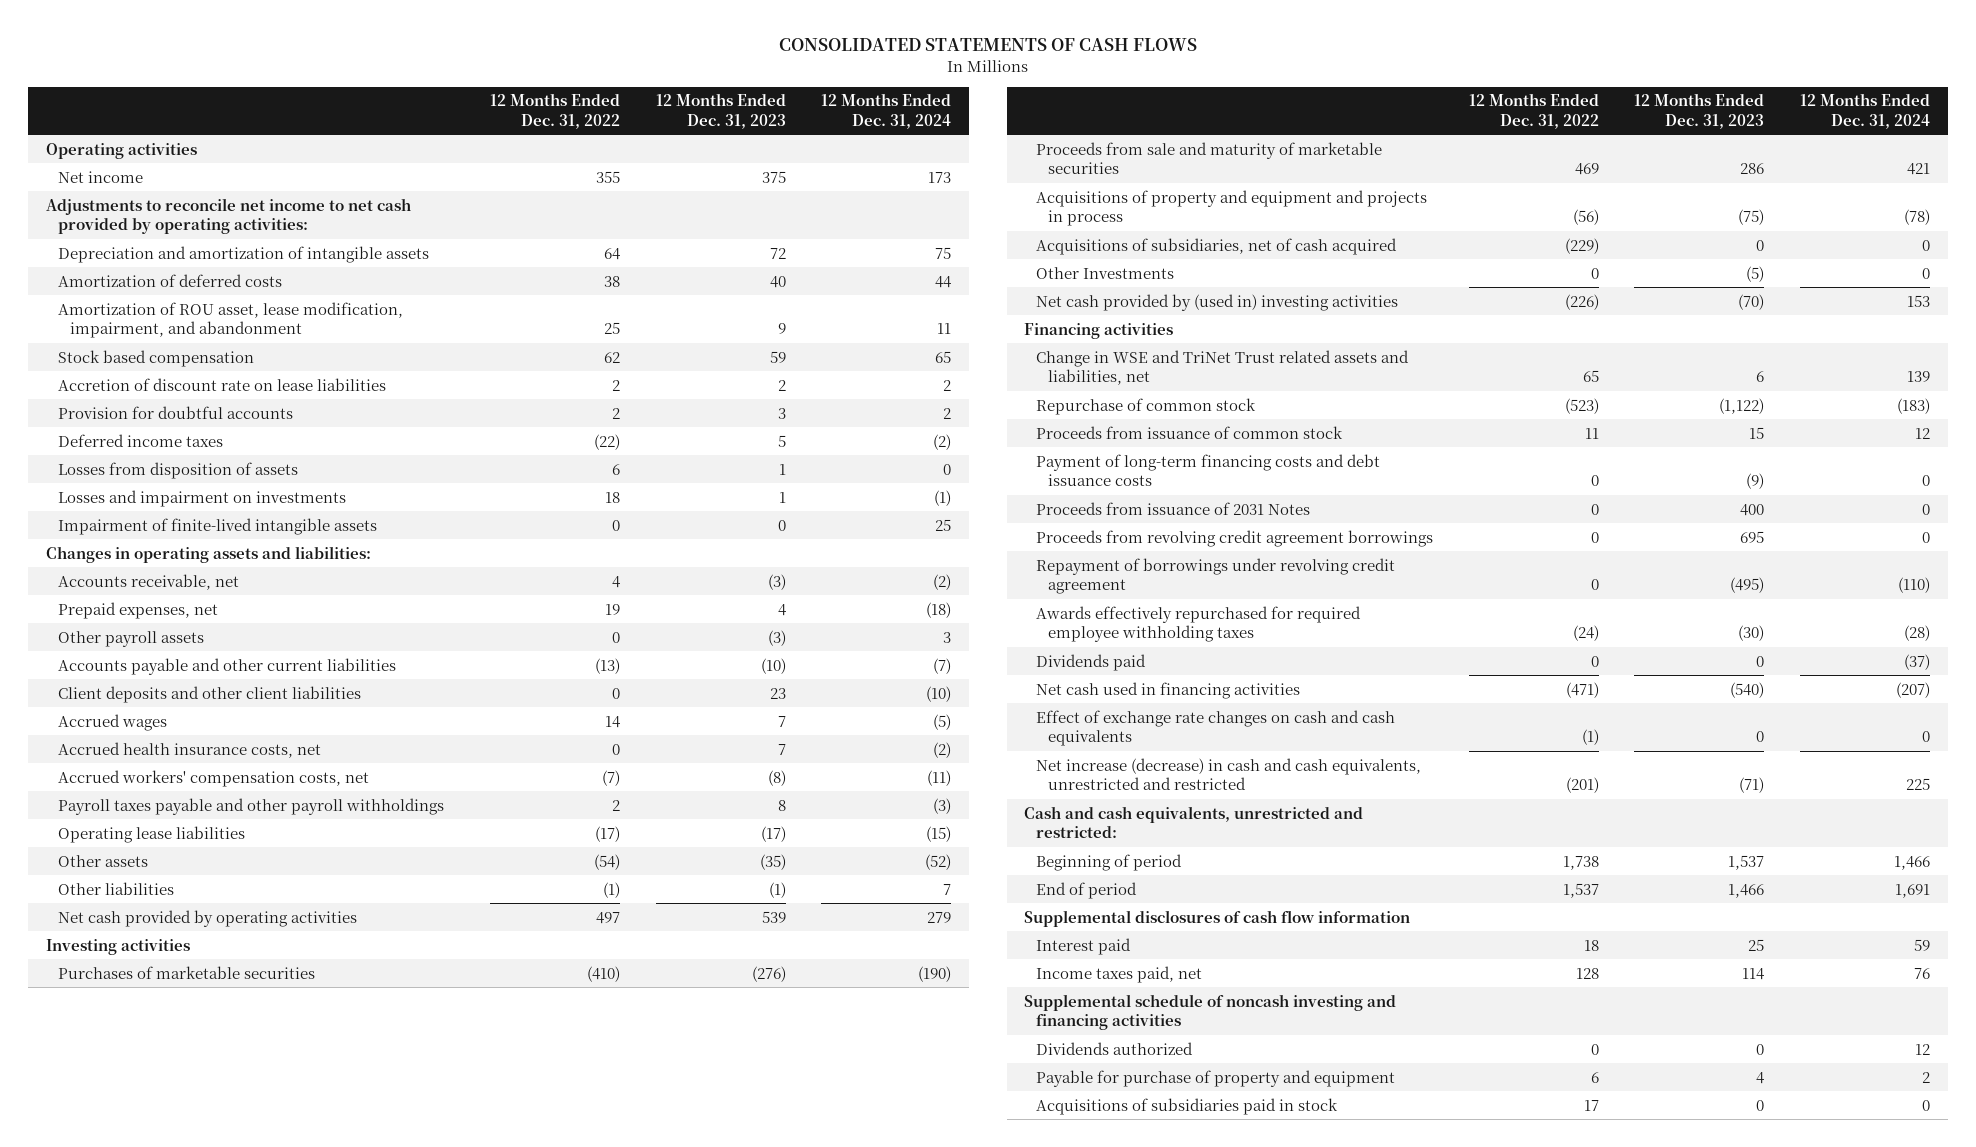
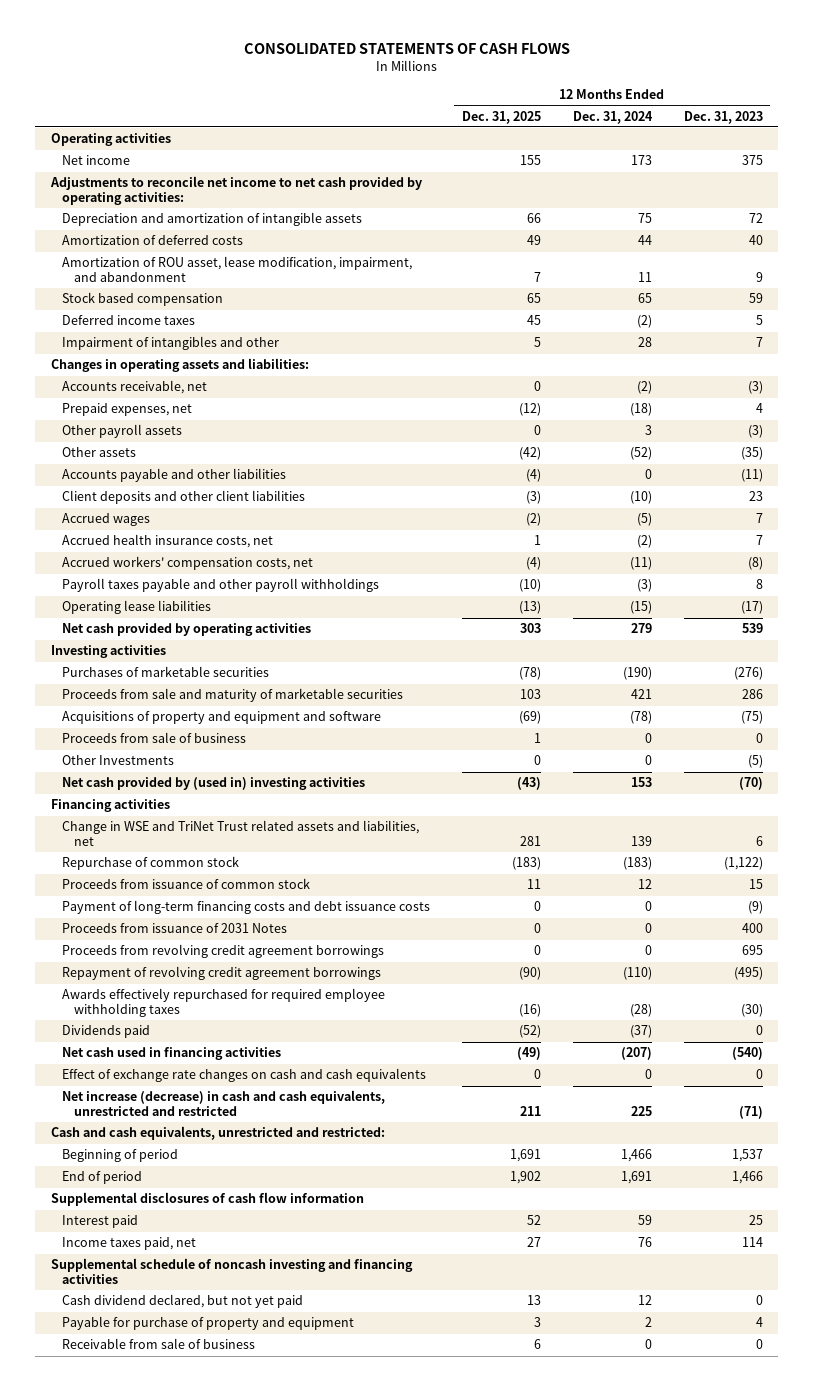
[490,93,621,129] 12 Months Ended Dec. 31, 2022 -> none
none -> [462,110,542,124] Dec. 31, 2025
[57,377,386,391] Accretion of discount rate on lease liabilities -> none
[57,405,293,419] Provision for doubtful accounts -> none
[57,461,298,479] Losses from disposition of assets -> none
[57,489,346,507] Losses and impairment on investments -> none
[57,517,377,535] Impairment of finite-lived intangible assets -> none
none -> [62,336,280,351] Impairment of intangibles and other
[57,854,148,867] Other assets -> [62,447,137,458] Other assets
[57,657,396,675] Accounts payable and other current liabilities -> [62,468,287,483] Accounts payable and other liabilities
[760,657,786,674] (10) -> [740,469,763,483] (11)
[933,657,952,674] (7) -> [644,469,652,480] 0
[57,881,174,895] Other liabilities -> none
[1036,237,1398,255] Acquisitions of subsidiaries, net of cash acquired -> none
[1036,189,1428,227] Acquisitions of property and equipment and projects in process -> [62,711,382,725] Acquisitions of property and equipment and software
none -> [62,732,247,744] Proceeds from sale of business
[1036,557,1396,595] Repayment of borrowings under revolving credit agreement -> [62,966,382,981] Repayment of revolving credit agreement borrowings
[1036,1041,1194,1055] Dividends authorized -> [62,1294,304,1309] Cash dividend declared, but not yet paid
[1036,1097,1339,1115] Acquisitions of subsidiaries paid in stock -> none
none -> [62,1338,256,1350] Receivable from sale of business

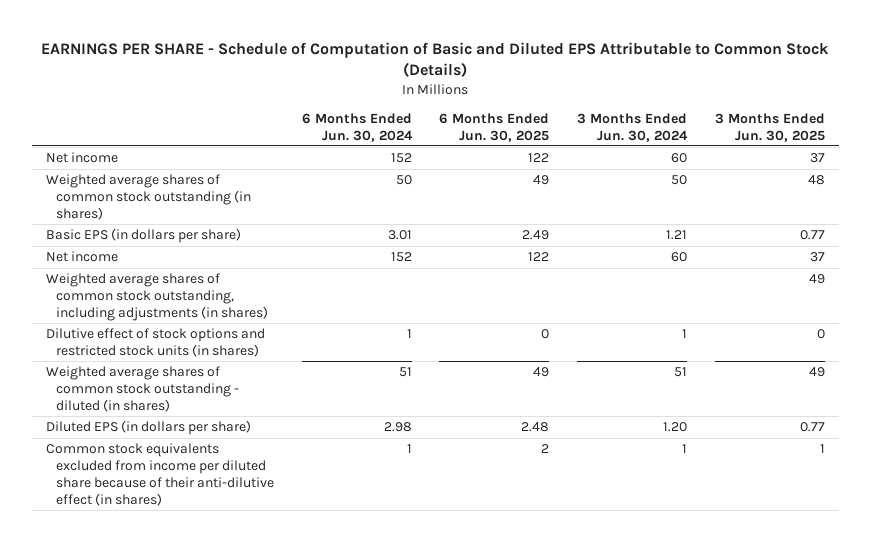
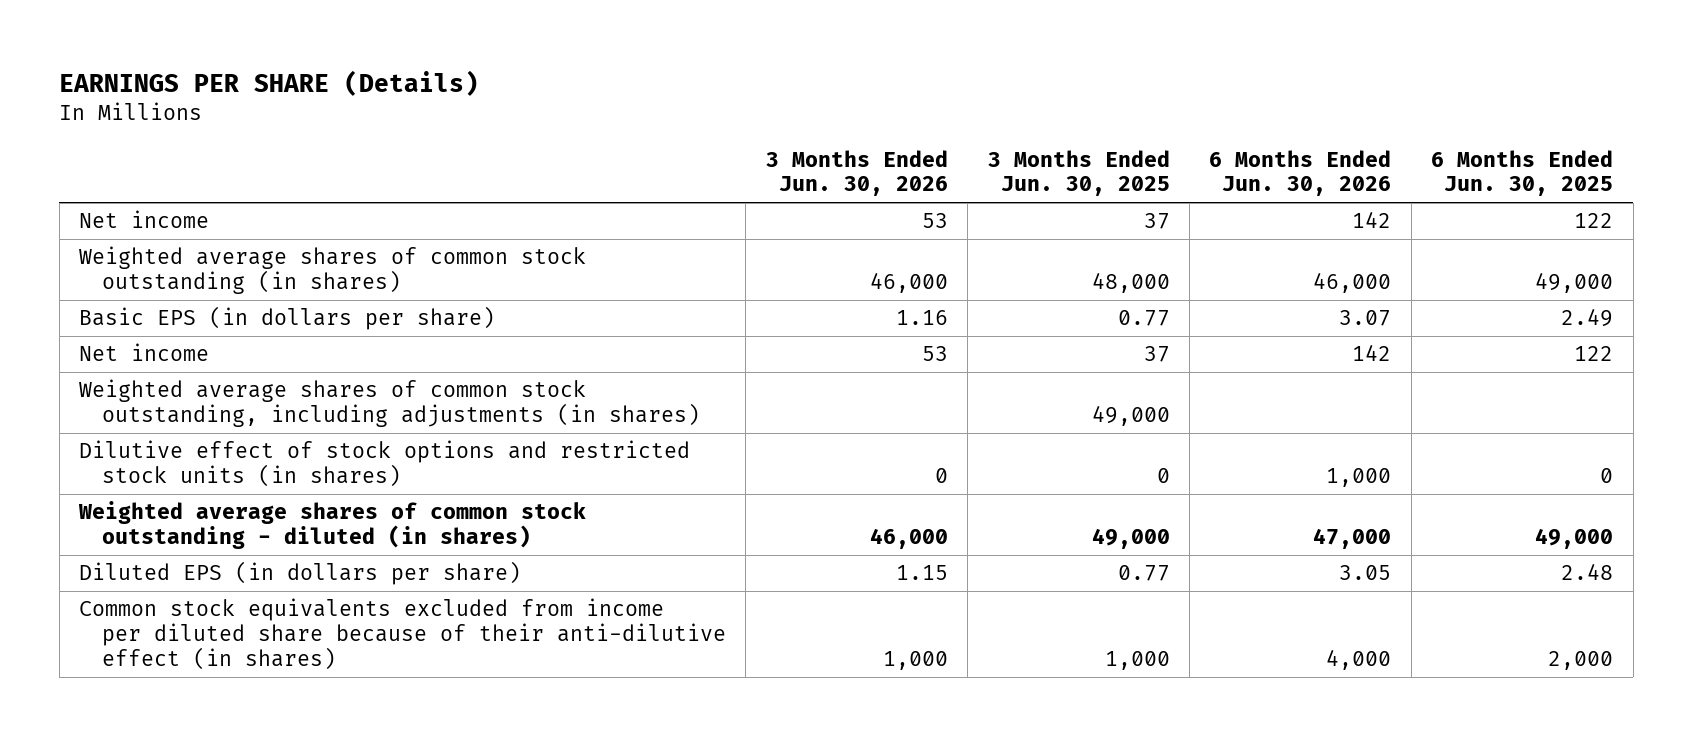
[41,41,830,78] EARNINGS PER SHARE - Schedule of Computation of Basic and Diluted EPS Attributable to Common Stock (Details) -> [59,69,480,96] EARNINGS PER SHARE (Details)
[301,112,413,142] 6 Months Ended Jun. 30, 2024 -> none
[577,112,689,142] 3 Months Ended Jun. 30, 2024 -> none
none -> [765,149,948,197] 3 Months Ended Jun. 30, 2026
none -> [1209,149,1392,197] 6 Months Ended Jun. 30, 2026
[533,175,550,186] 49 -> [1535,272,1614,294] 49,000
[807,175,825,186] 48 -> [1091,272,1170,294] 48,000
[808,274,825,285] 49 -> [1091,405,1170,427] 49,000
[533,367,550,378] 49 -> [1535,528,1614,550] 49,000
[808,367,825,378] 49 -> [1091,528,1170,550] 49,000
[541,444,550,454] 2 -> [1548,650,1614,670] 2,000
[819,444,825,454] 1 -> [1104,650,1170,670] 1,000

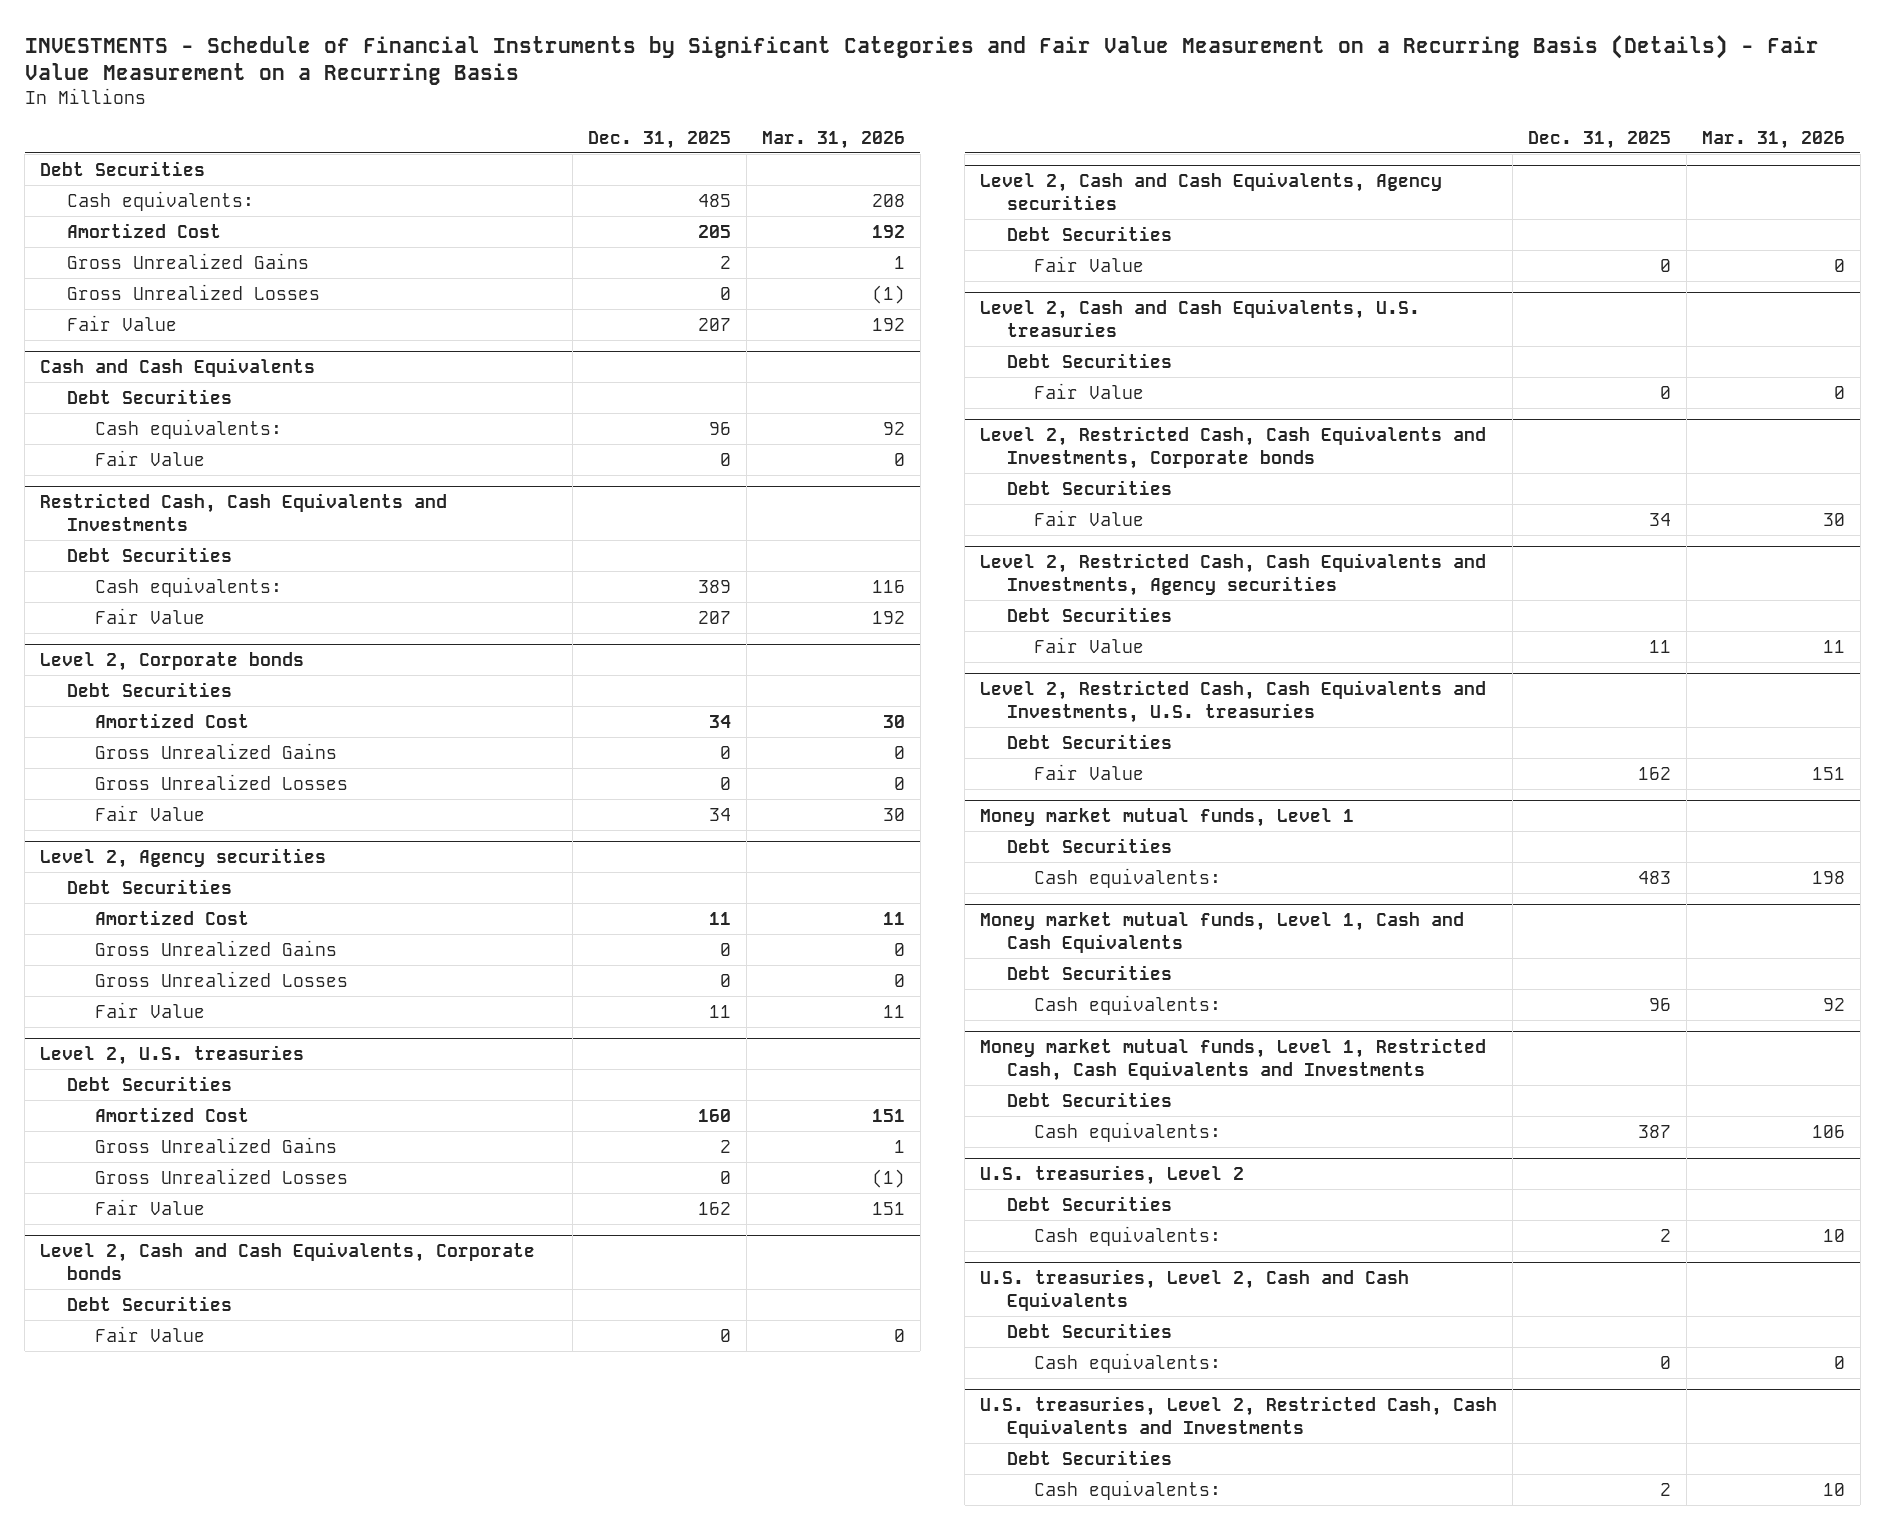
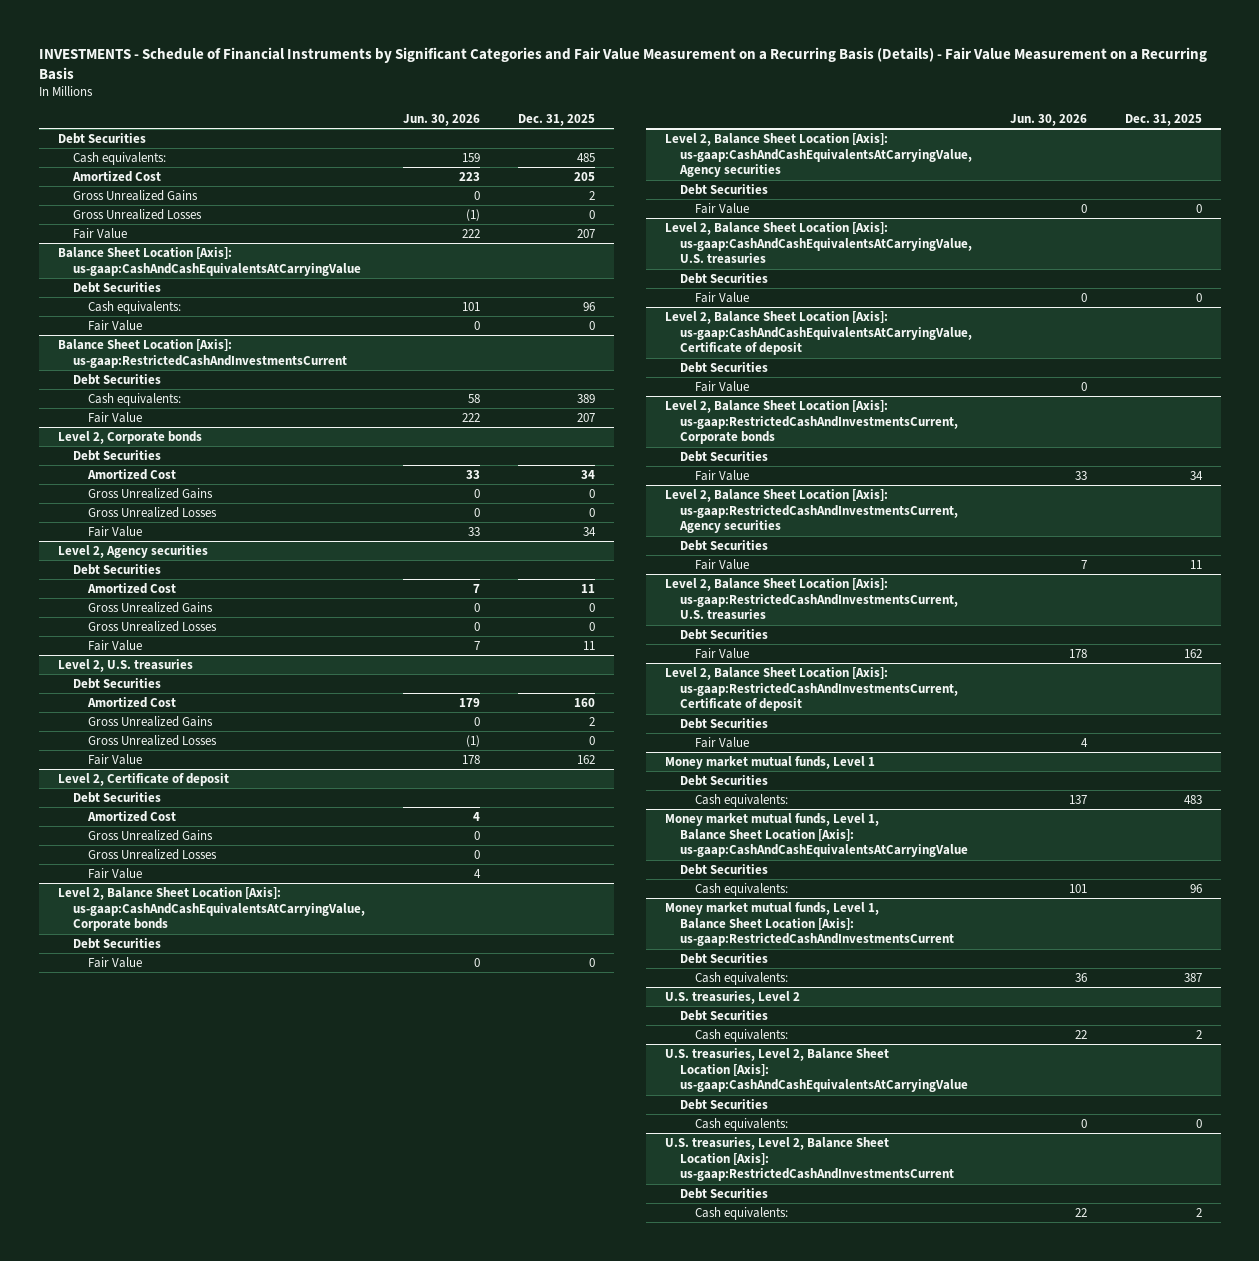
[761,130,905,149] Mar. 31, 2026 -> none
none -> [402,113,480,126] Jun. 30, 2026
[40,358,316,378] Cash and Cash Equivalents -> [57,246,361,276] Balance Sheet Location [Axis]: us-gaap:CashAndCashEquivalentsAtCarryingValue
[40,493,448,531] Restricted Cash, Cash Equivalents and Investments -> [57,338,347,368] Balance Sheet Location [Axis]: us-gaap:RestrictedCashAndInvestmentsCurrent
[40,1242,536,1280] Level 2, Cash and Cash Equivalents, Corporate bonds -> none
none -> [57,772,229,786] Level 2, Certificate of deposit
none -> [87,810,177,822] Amortized Cost
none -> [88,829,214,841] Gross Unrealized Gains
none -> [88,848,218,860] Gross Unrealized Losses
none -> [88,867,143,879] Fair Value
none -> [57,886,365,932] Level 2, Balance Sheet Location [Axis]: us-gaap:CashAndCashEquivalentsAtCarryingValue, Corporate bonds
none -> [72,937,161,949] Debt Securities
[980,172,1443,210] Level 2, Cash and Cash Equivalents, Agency securities -> none
none -> [664,132,972,178] Level 2, Balance Sheet Location [Axis]: us-gaap:CashAndCashEquivalentsAtCarryingValue, Agency securities
[980,299,1421,337] Level 2, Cash and Cash Equivalents, U.S. treasuries -> none
none -> [664,221,972,265] Level 2, Balance Sheet Location [Axis]: us-gaap:CashAndCashEquivalentsAtCarryingValue, U.S. treasuries
[980,426,1487,469] Level 2, Restricted Cash, Cash Equivalents and Investments, Corporate bonds -> none
none -> [664,310,972,356] Level 2, Balance Sheet Location [Axis]: us-gaap:CashAndCashEquivalentsAtCarryingValue, Certificate of deposit
none -> [695,380,750,392] Fair Value
none -> [664,399,958,445] Level 2, Balance Sheet Location [Axis]: us-gaap:RestrictedCashAndInvestmentsCurrent, Corporate bonds
none -> [679,450,768,462] Debt Securities
[980,553,1487,596] Level 2, Restricted Cash, Cash Equivalents and Investments, Agency securities -> none
none -> [664,488,958,534] Level 2, Balance Sheet Location [Axis]: us-gaap:RestrictedCashAndInvestmentsCurrent, Agency securities
[980,680,1487,723] Level 2, Restricted Cash, Cash Equivalents and Investments, U.S. treasuries -> none
none -> [664,577,958,621] Level 2, Balance Sheet Location [Axis]: us-gaap:RestrictedCashAndInvestmentsCurrent, U.S. treasuries
none -> [664,666,958,712] Level 2, Balance Sheet Location [Axis]: us-gaap:RestrictedCashAndInvestmentsCurrent, Certificate of deposit
none -> [679,717,768,729] Debt Securities
none -> [695,736,750,748] Fair Value
[980,912,1465,953] Money market mutual funds, Level 1, Cash and Cash Equivalents -> none
none -> [664,812,968,858] Money market mutual funds, Level 1, Balance Sheet Location [Axis]: us-gaap:CashAndCashEquivalentsAtCarryingValue
[980,1038,1487,1081] Money market mutual funds, Level 1, Restricted Cash, Cash Equivalents and Investments -> none
none -> [664,901,954,947] Money market mutual funds, Level 1, Balance Sheet Location [Axis]: us-gaap:RestrictedCashAndInvestmentsCurrent
[980,1269,1410,1311] U.S. treasuries, Level 2, Cash and Cash Equivalents -> none
none -> [664,1047,968,1093] U.S. treasuries, Level 2, Balance Sheet Location [Axis]: us-gaap:CashAndCashEquivalentsAtCarryingValue
[980,1396,1498,1438] U.S. treasuries, Level 2, Restricted Cash, Cash Equivalents and Investments -> none
none -> [664,1136,954,1182] U.S. treasuries, Level 2, Balance Sheet Location [Axis]: us-gaap:RestrictedCashAndInvestmentsCurrent

